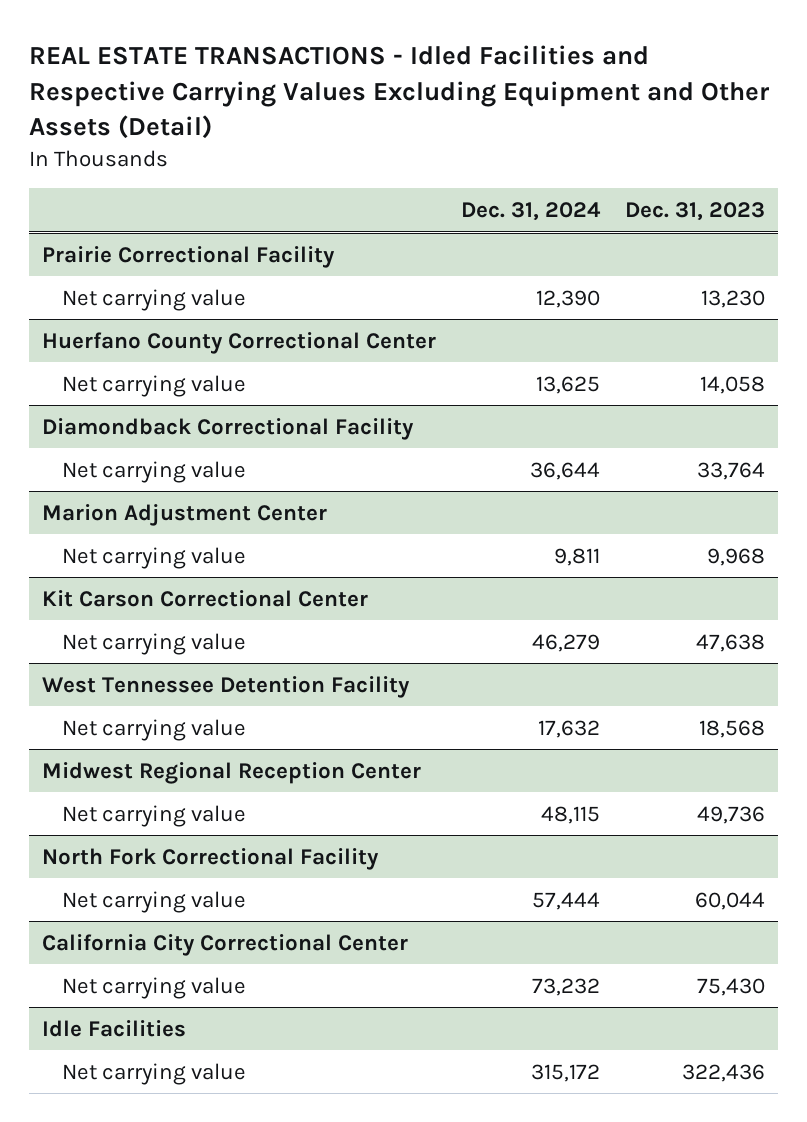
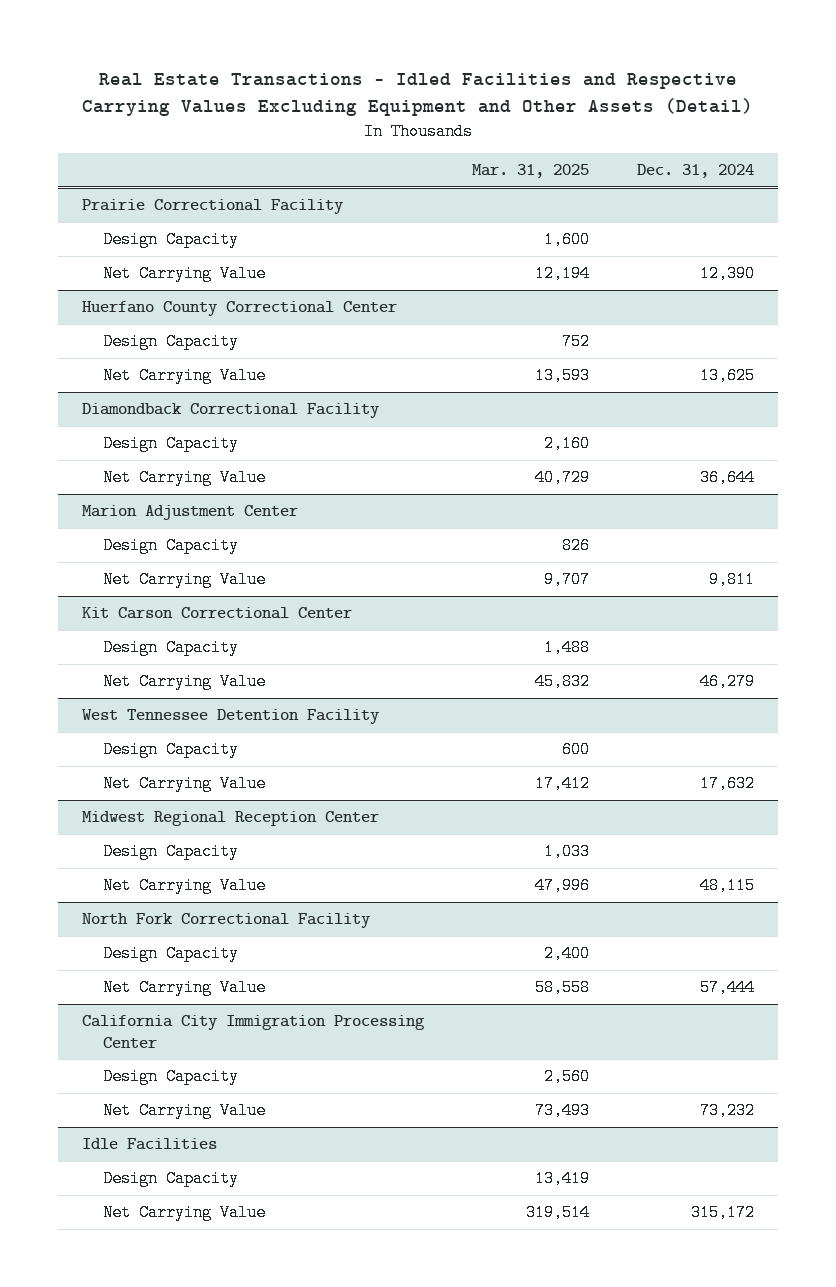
[28,45,770,139] REAL ESTATE TRANSACTIONS - Idled Facilities and Respective Carrying Values Excluding Equipment and Other Assets (Detail) -> [81,73,753,117] Real Estate Transactions - Idled Facilities and Respective Carrying Values Excluding Equipment and Other Assets (Detail)
[625,202,766,222] Dec. 31, 2023 -> none
none -> [471,164,589,179] Mar. 31, 2025
none -> [102,231,239,249] Design Capacity
[61,288,246,311] Net carrying value -> [102,265,266,283] Net Carrying Value
none -> [102,333,239,351] Design Capacity
[61,374,246,397] Net carrying value -> [102,367,266,385] Net Carrying Value
none -> [102,435,239,453] Design Capacity
[61,460,246,483] Net carrying value -> [102,469,266,487] Net Carrying Value
none -> [102,537,239,555] Design Capacity
[61,546,246,569] Net carrying value -> [102,571,266,589] Net Carrying Value
none -> [102,639,239,657] Design Capacity
[61,632,246,655] Net carrying value -> [102,673,266,691] Net Carrying Value
none -> [102,741,239,759] Design Capacity
[61,718,246,741] Net carrying value -> [102,775,266,793] Net Carrying Value
none -> [102,843,239,861] Design Capacity
[61,804,246,827] Net carrying value -> [102,877,266,895] Net Carrying Value
[41,933,408,956] California City Correctional Center -> none
[61,976,246,999] Net carrying value -> none
none -> [102,945,239,963] Design Capacity
[61,890,246,913] Net carrying value -> [102,979,266,997] Net Carrying Value
none -> [82,1015,426,1048] California City Immigration Processing Center
none -> [102,1068,239,1086] Design Capacity
none -> [102,1102,266,1120] Net Carrying Value
none -> [102,1170,239,1188] Design Capacity
[61,1062,246,1085] Net carrying value -> [102,1204,266,1222] Net Carrying Value

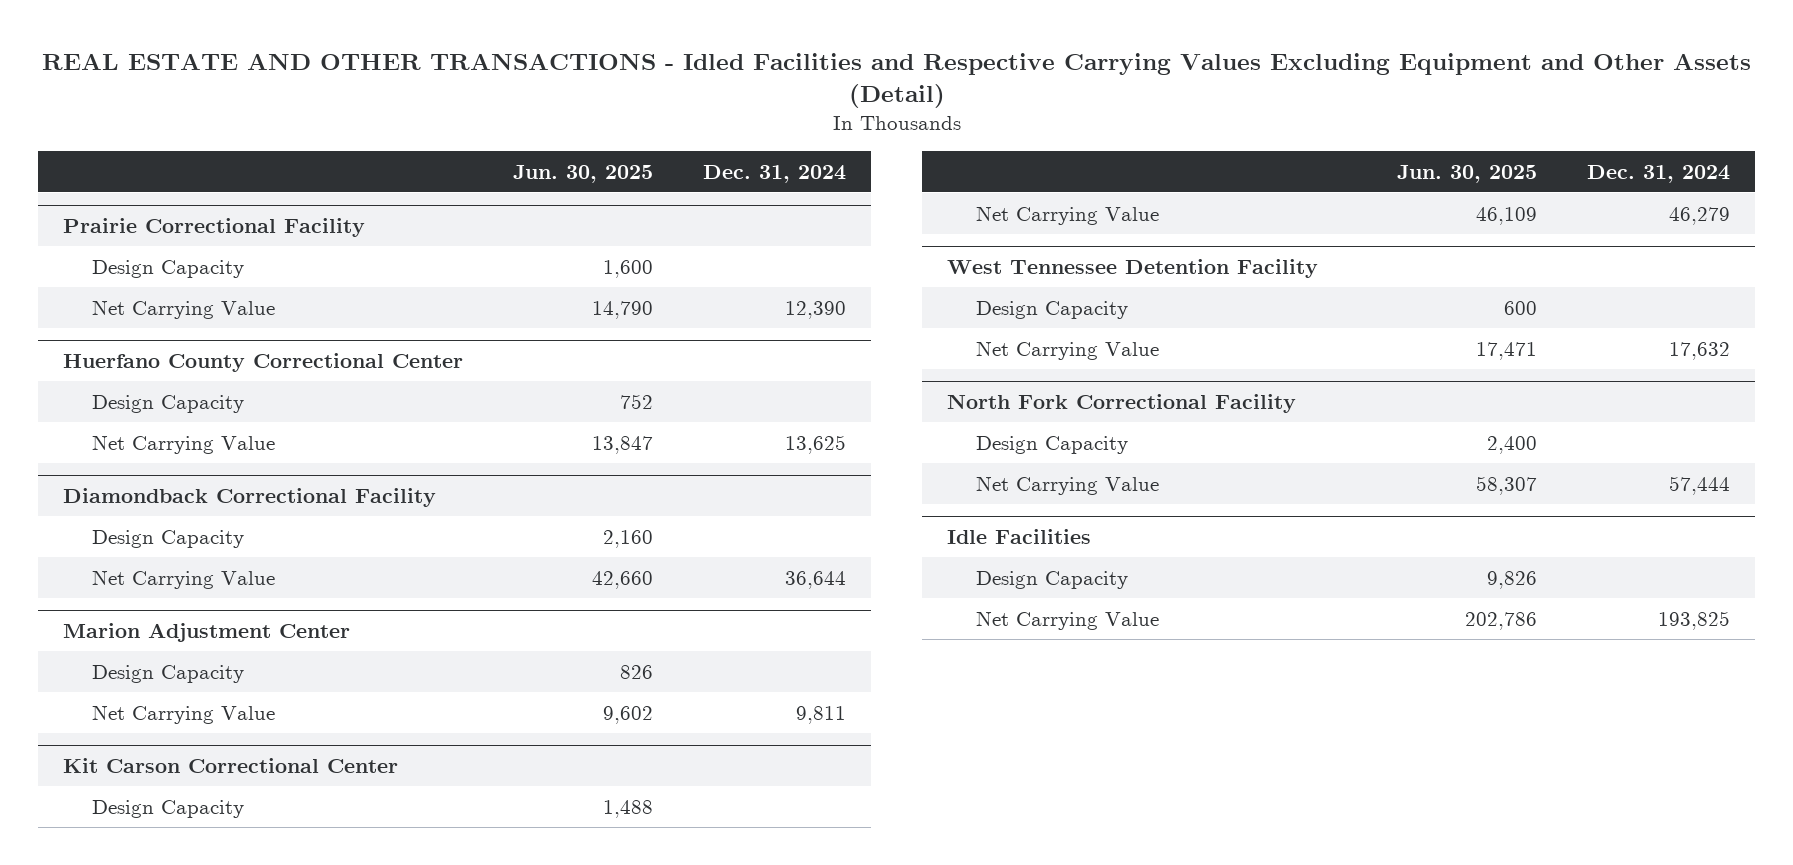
[81,73,753,117] Real Estate Transactions - Idled Facilities and Respective Carrying Values Excluding Equipment and Other Assets (Detail) -> [41,53,1751,109] REAL ESTATE AND OTHER TRANSACTIONS - Idled Facilities and Respective Carrying Values Excluding Equipment and Other Assets (Detail)
[471,164,589,179] Mar. 31, 2025 -> none
none -> [512,164,653,183] Jun. 30, 2025
[82,811,380,827] Midwest Regional Reception Center -> none
[102,843,239,861] Design Capacity -> none
[102,877,266,895] Net Carrying Value -> none
[82,1015,426,1048] California City Immigration Processing Center -> none
[102,1068,239,1086] Design Capacity -> none
[102,1102,266,1120] Net Carrying Value -> none
[690,1204,755,1222] 315,172 -> [1658,610,1731,630] 193,825

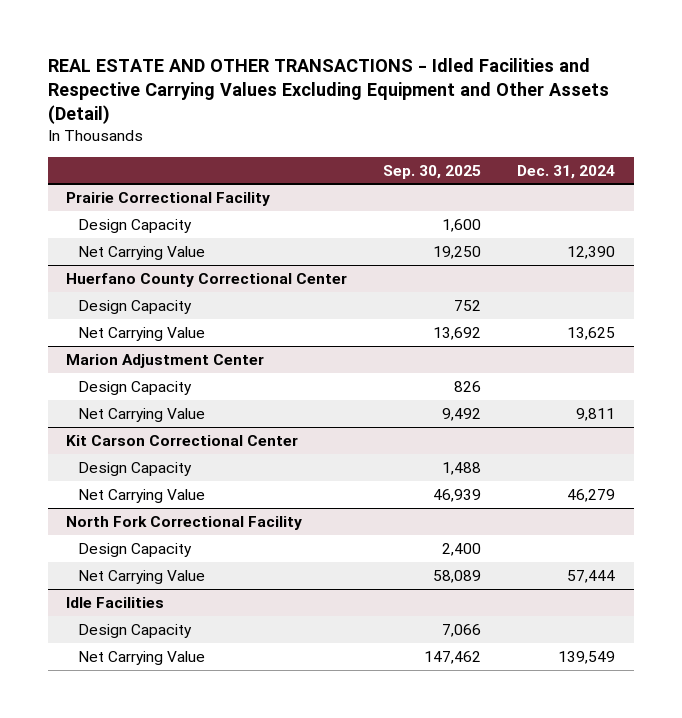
[512,164,653,183] Jun. 30, 2025 -> none
none -> [383,164,482,179] Sep. 30, 2025
[63,488,437,508] Diamondback Correctional Facility -> none
[91,529,244,548] Design Capacity -> none
[91,569,275,589] Net Carrying Value -> none
[947,259,1319,279] West Tennessee Detention Facility -> none
[975,300,1128,319] Design Capacity -> none
[975,340,1159,360] Net Carrying Value -> none
[1658,610,1731,630] 193,825 -> [558,650,616,664] 139,549

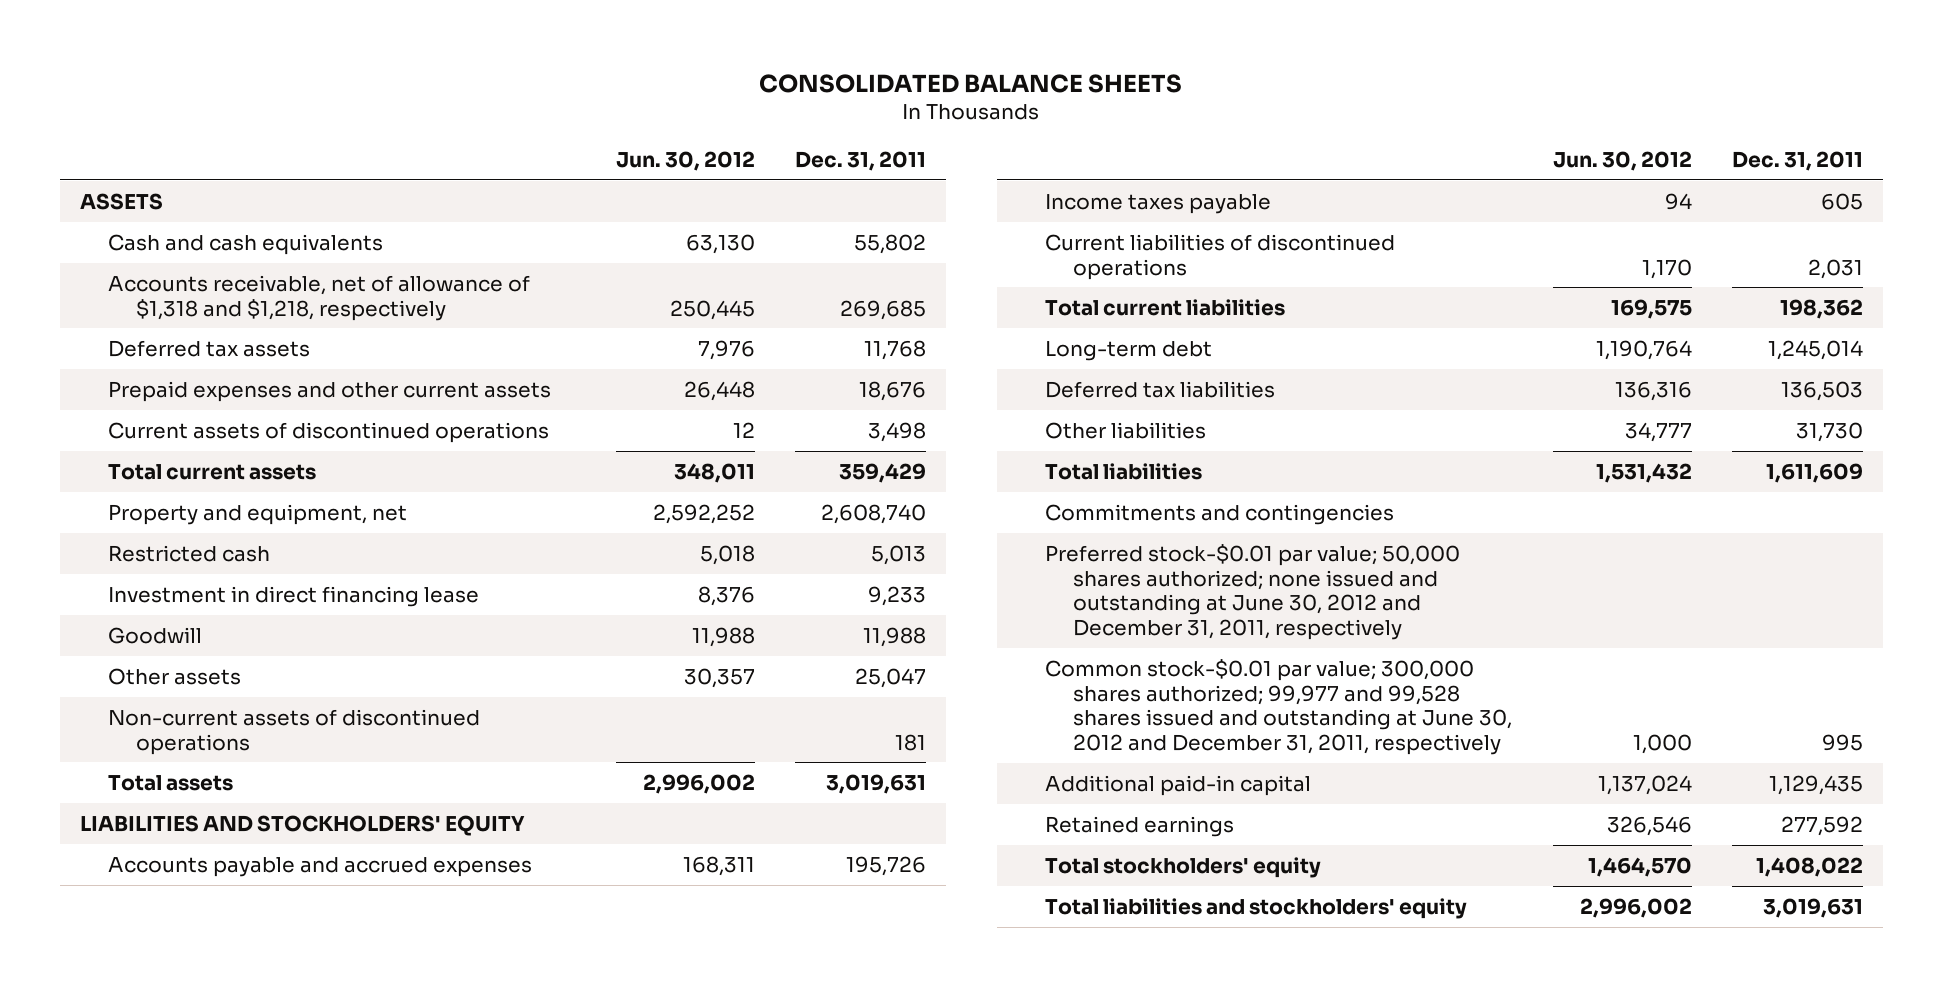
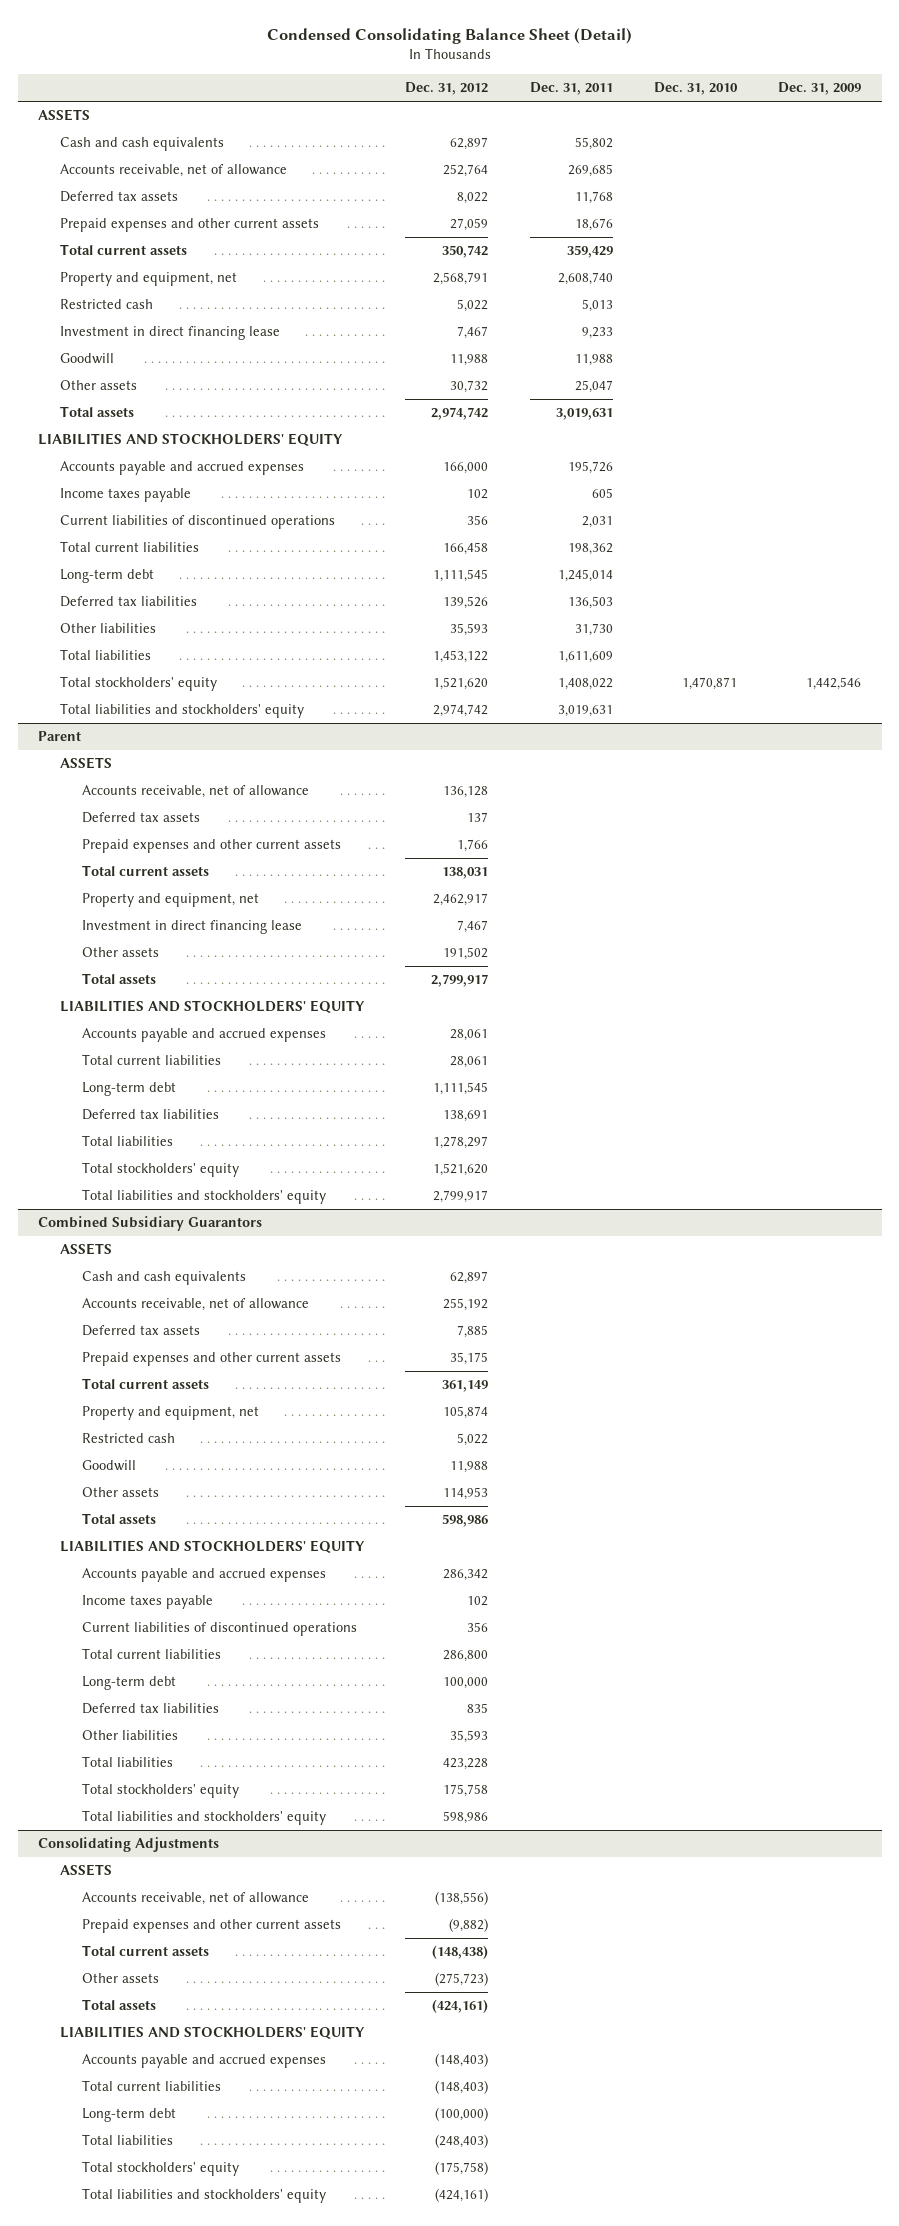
[759,73,1183,93] CONSOLIDATED BALANCE SHEETS -> [266,28,632,45] Condensed Consolidating Balance Sheet (Detail)
[615,151,755,172] Jun. 30, 2012 -> none
none -> [405,82,489,96] Dec. 31, 2012
none -> [653,82,738,96] Dec. 31, 2010
none -> [778,82,862,96] Dec. 31, 2009
[108,274,531,321] Accounts receivable, net of allowance of $1,318 and $1,218, respectively -> [60,164,288,178] Accounts receivable, net of allowance
[108,421,550,443] Current assets of discontinued operations -> none
[108,708,481,755] Non-current assets of discontinued operations -> none
[1045,503,1395,525] Commitments and contingencies -> none
[1045,543,1461,641] Preferred stock-$0.01 par value; 50,000 shares authorized; none issued and outstanding at June 30, 2012 and December 31, 2011, respectively -> none
[1045,658,1513,756] Common stock-$0.01 par value; 300,000 shares authorized; 99,977 and 99,528 shares issued and outstanding at June 30, 2012 and December 31, 2011, respectively -> none
[1045,774,1312,796] Additional paid-in capital -> none
[1045,815,1235,837] Retained earnings -> none
none -> [38,731,82,742] Parent
none -> [60,757,113,770] ASSETS
none -> [82,785,310,799] Accounts receivable, net of allowance
none -> [82,812,201,824] Deferred tax assets
none -> [82,839,342,854] Prepaid expenses and other current assets
none -> [82,865,210,877] Total current assets
none -> [82,893,260,908] Property and equipment, net
none -> [82,920,303,935] Investment in direct financing lease
none -> [82,947,160,958] Other assets
none -> [82,973,157,985] Total assets
none -> [60,1000,366,1014] LIABILITIES AND STOCKHOLDERS' EQUITY
none -> [82,1028,327,1043] Accounts payable and accrued expenses
none -> [82,1054,222,1066] Total current liabilities
none -> [82,1082,177,1097] Long-term debt
none -> [82,1109,220,1121] Deferred tax liabilities
none -> [82,1135,174,1147] Total liabilities
none -> [82,1162,240,1178] Total stockholders' equity
none -> [82,1189,327,1205] Total liabilities and stockholders' equity
none -> [38,1216,263,1232] Combined Subsidiary Guarantors
none -> [60,1243,113,1256] ASSETS
none -> [82,1271,247,1286] Cash and cash equivalents
none -> [82,1298,310,1312] Accounts receivable, net of allowance
none -> [82,1325,201,1337] Deferred tax assets
none -> [82,1352,342,1367] Prepaid expenses and other current assets
none -> [82,1378,210,1390] Total current assets
none -> [82,1406,260,1421] Property and equipment, net
none -> [82,1433,176,1444] Restricted cash
none -> [82,1460,137,1472] Goodwill
none -> [82,1487,160,1498] Other assets
none -> [82,1513,157,1525] Total assets
none -> [60,1540,366,1554] LIABILITIES AND STOCKHOLDERS' EQUITY
none -> [82,1568,327,1583] Accounts payable and accrued expenses
none -> [82,1595,214,1610] Income taxes payable
none -> [82,1622,358,1637] Current liabilities of discontinued operations
none -> [82,1648,222,1660] Total current liabilities
none -> [82,1676,177,1691] Long-term debt
none -> [82,1703,220,1715] Deferred tax liabilities
none -> [82,1730,179,1741] Other liabilities
none -> [82,1756,174,1768] Total liabilities
none -> [82,1783,240,1799] Total stockholders' equity
none -> [82,1810,327,1826] Total liabilities and stockholders' equity
none -> [38,1837,220,1853] Consolidating Adjustments
none -> [60,1864,113,1877] ASSETS
none -> [82,1892,310,1906] Accounts receivable, net of allowance
none -> [82,1919,342,1934] Prepaid expenses and other current assets
none -> [82,1945,210,1957] Total current assets
none -> [82,1973,160,1984] Other assets
none -> [82,1999,157,2011] Total assets
none -> [60,2026,366,2040] LIABILITIES AND STOCKHOLDERS' EQUITY
none -> [82,2054,327,2069] Accounts payable and accrued expenses
none -> [82,2080,222,2092] Total current liabilities
none -> [82,2108,177,2123] Long-term debt
none -> [82,2134,174,2146] Total liabilities
none -> [82,2161,240,2177] Total stockholders' equity
none -> [82,2188,327,2204] Total liabilities and stockholders' equity

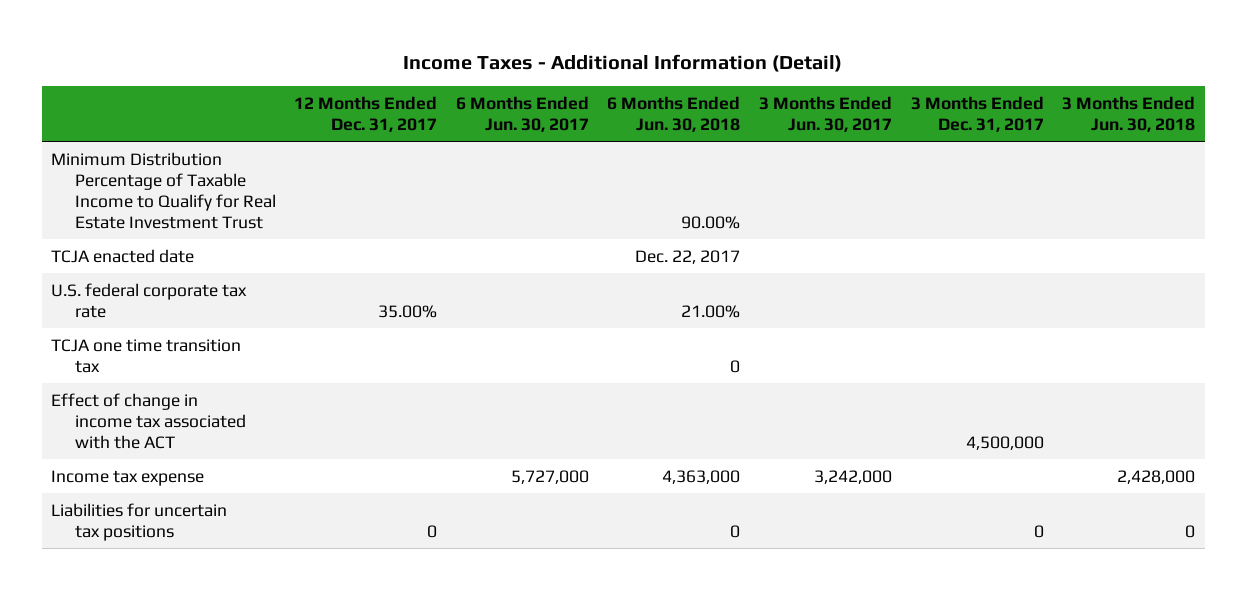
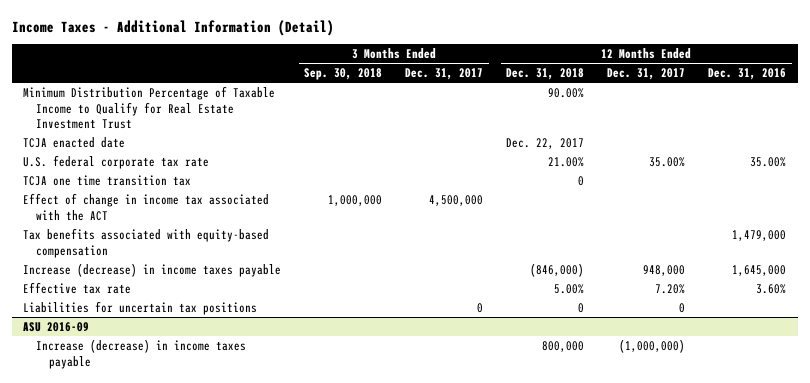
[455,95,589,132] 6 Months Ended Jun. 30, 2017 -> none
[607,95,741,132] 6 Months Ended Jun. 30, 2018 -> none
[758,95,892,132] 3 Months Ended Jun. 30, 2017 -> none
[1062,95,1196,132] 3 Months Ended Jun. 30, 2018 -> none
none -> [304,68,383,81] Sep. 30, 2018
none -> [506,68,585,81] Dec. 31, 2018
none -> [708,68,787,81] Dec. 31, 2016
[50,469,204,486] Income tax expense -> none
none -> [23,227,270,258] Tax benefits associated with equity-based compensation
none -> [23,262,282,277] Increase (decrease) in income taxes payable
none -> [23,281,132,294] Effective tax rate
none -> [23,321,90,332] ASU 2016-09
none -> [35,338,246,369] Increase (decrease) in income taxes payable

